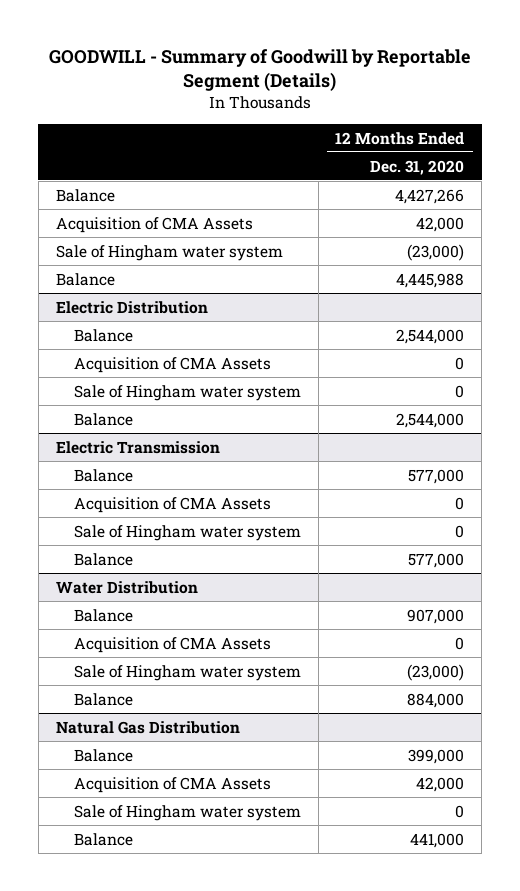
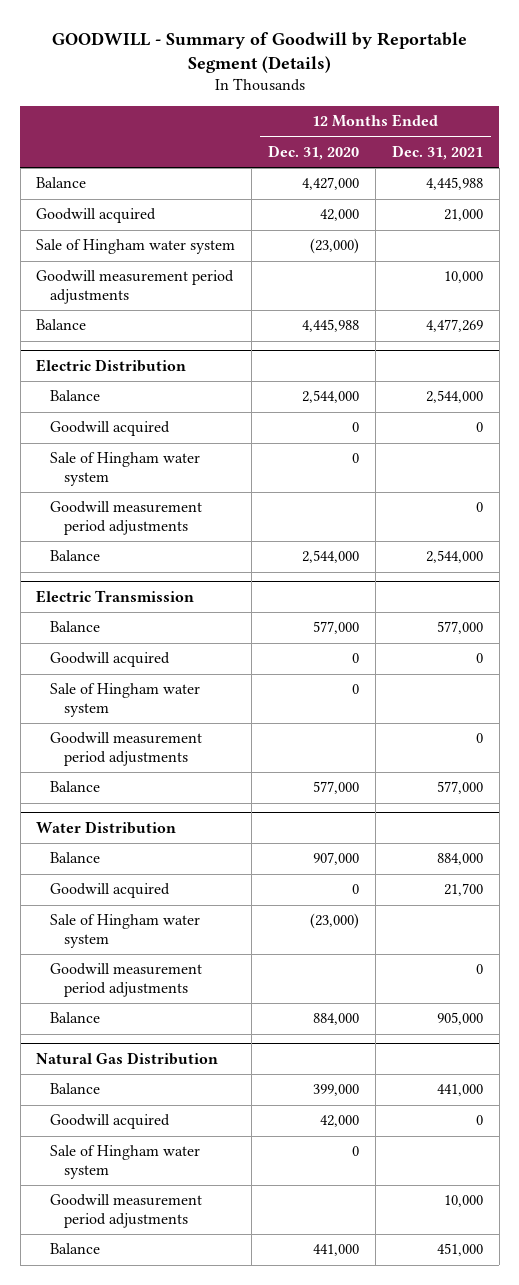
none -> [391,145,483,161] Dec. 31, 2021
[395,188,465,204] 4,427,266 -> [302,177,360,191] 4,427,000
[55,216,253,233] Acquisition of CMA Assets -> [36,208,157,224] Goodwill acquired
none -> [36,270,235,305] Goodwill measurement period adjustments
[74,356,272,373] Acquisition of CMA Assets -> [50,421,171,437] Goodwill acquired
none -> [50,501,203,536] Goodwill measurement period adjustments
[74,496,272,513] Acquisition of CMA Assets -> [50,652,171,668] Goodwill acquired
none -> [50,732,203,767] Goodwill measurement period adjustments
[74,636,272,653] Acquisition of CMA Assets -> [50,883,171,899] Goodwill acquired
none -> [50,963,203,998] Goodwill measurement period adjustments
[74,776,272,793] Acquisition of CMA Assets -> [50,1114,171,1130] Goodwill acquired
none -> [50,1194,203,1229] Goodwill measurement period adjustments

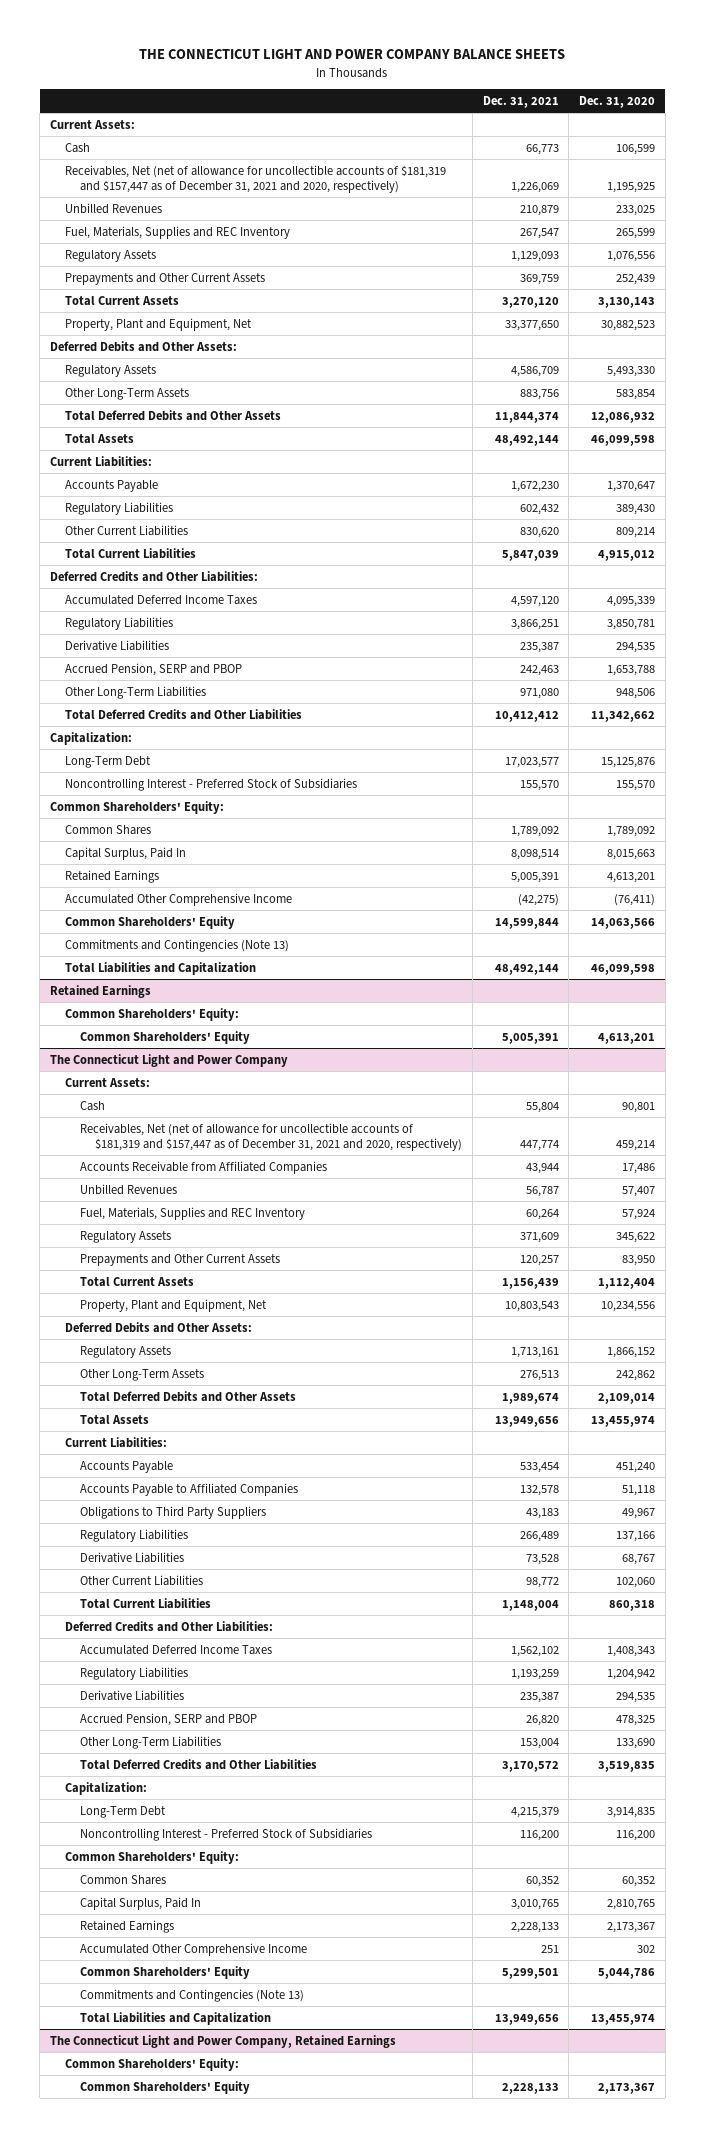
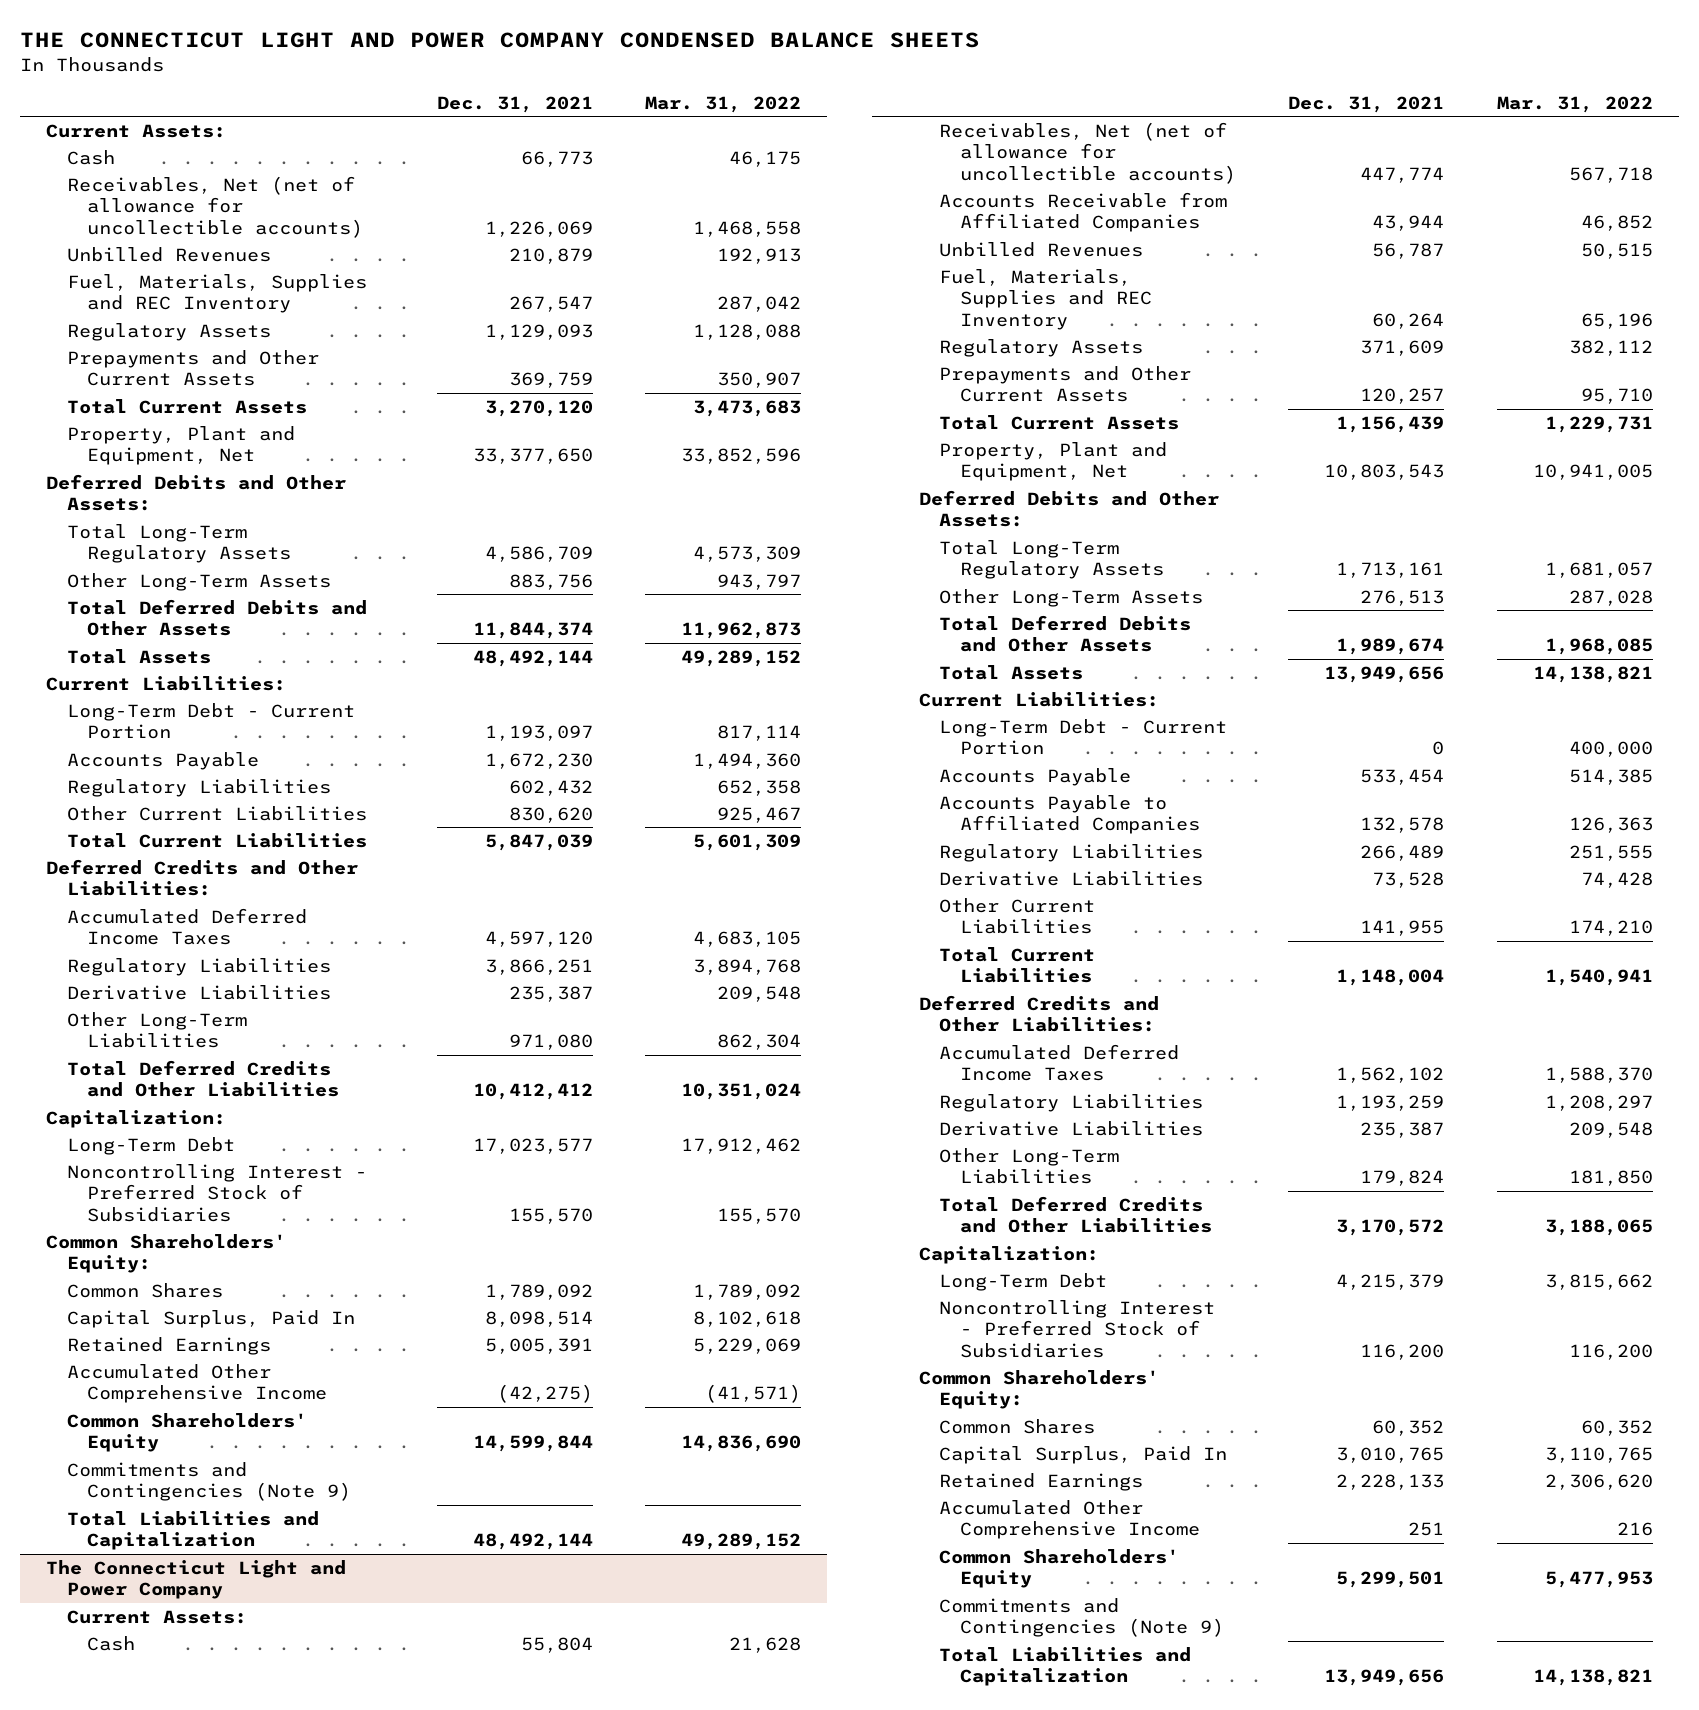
[139,49,566,60] THE CONNECTICUT LIGHT AND POWER COMPANY BALANCE SHEETS -> [19,32,980,49] THE CONNECTICUT LIGHT AND POWER COMPANY CONDENSED BALANCE SHEETS
[578,95,655,108] Dec. 31, 2020 -> none
none -> [645,95,802,113] Mar. 31, 2022
[64,164,446,193] Receivables, Net (net of allowance for uncollectible accounts of $181,319 and $157,447 as of December 31, 2021 and 2020, respectively) -> [66,175,364,238] Receivables, Net (net of allowance for uncollectible accounts)
[64,364,156,377] Regulatory Assets -> [66,523,292,564] Total Long-Term Regulatory Assets
none -> [66,702,355,740] Long-Term Debt - Current Portion
[64,662,242,676] Accrued Pension, SERP and PBOP -> none
[64,938,289,952] Commitments and Contingencies (Note 13) -> [66,1461,352,1502] Commitments and Contingencies (Note 9)
[49,984,151,998] Retained Earnings -> none
[64,1007,239,1021] Common Shareholders' Equity: -> none
[80,1030,251,1044] Common Shareholders' Equity -> none
[80,1122,463,1151] Receivables, Net (net of allowance for uncollectible accounts of $181,319 and $157,447 as of December 31, 2021 and 2020, respectively) -> [939,121,1236,184] Receivables, Net (net of allowance for uncollectible accounts)
[80,1345,172,1358] Regulatory Assets -> [939,539,1164,580] Total Long-Term Regulatory Assets
none -> [939,718,1228,756] Long-Term Debt - Current Portion
[80,1505,267,1519] Obligations to Third Party Suppliers -> none
[525,1576,559,1588] 98,772 -> [1360,920,1445,937] 141,955
[80,1712,258,1726] Accrued Pension, SERP and PBOP -> none
[519,1737,559,1749] 153,004 -> [1360,1170,1445,1187] 179,824
[80,1988,305,2002] Commitments and Contingencies (Note 13) -> [939,1597,1224,1638] Commitments and Contingencies (Note 9)
[49,2034,396,2048] The Connecticut Light and Power Company, Retained Earnings -> none
[64,2057,239,2071] Common Shareholders' Equity: -> none
[80,2080,251,2094] Common Shareholders' Equity -> none

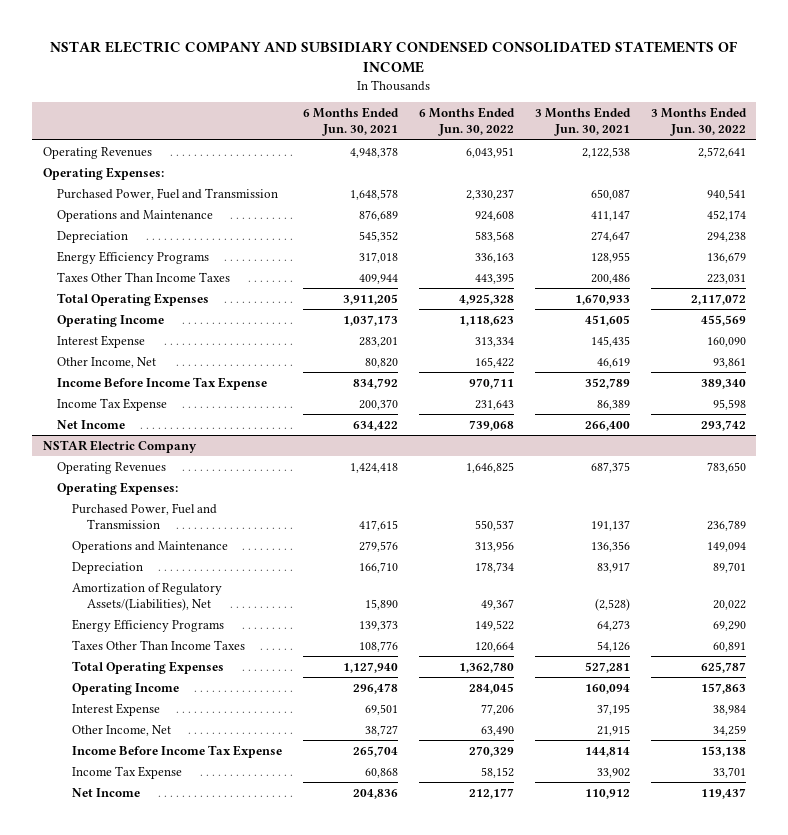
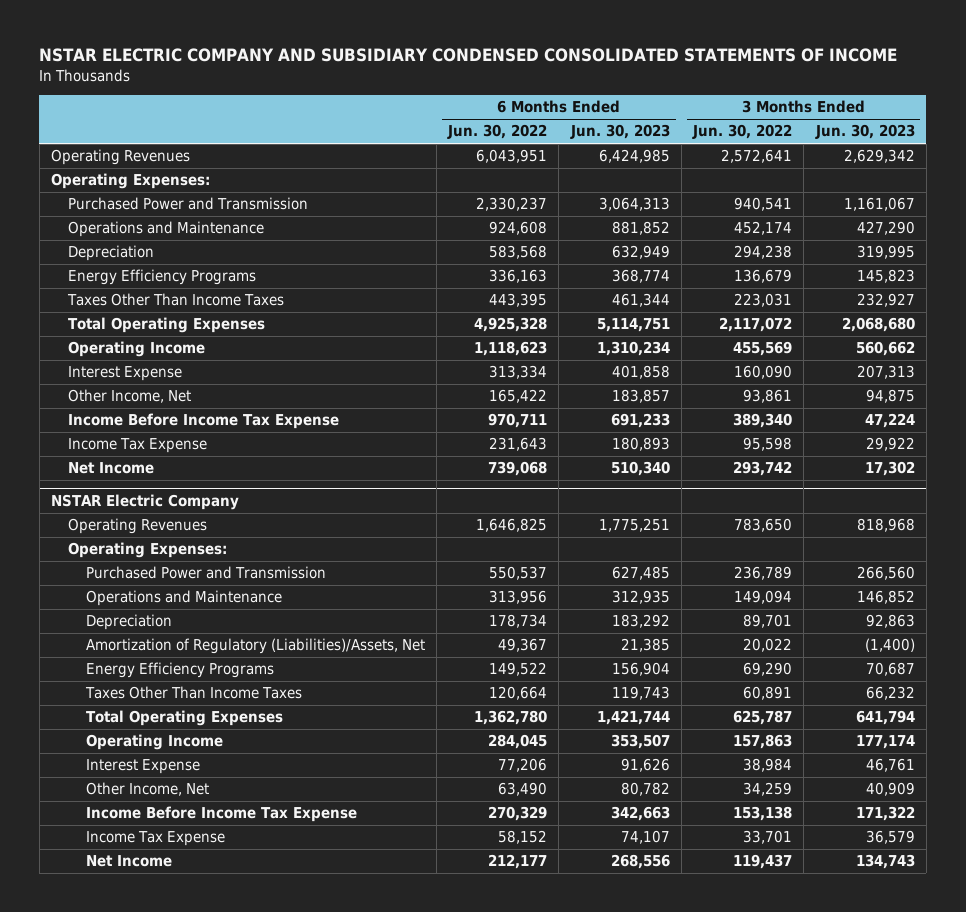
[303,107,400,137] 6 Months Ended Jun. 30, 2021 -> none
[534,107,631,137] 3 Months Ended Jun. 30, 2021 -> none
none -> [569,124,670,140] Jun. 30, 2023
none -> [814,124,915,140] Jun. 30, 2023
[57,187,279,200] Purchased Power, Fuel and Transmission -> [68,197,309,211] Purchased Power and Transmission
[72,502,218,529] Purchased Power, Fuel and Transmission -> [85,566,326,580] Purchased Power and Transmission
[72,582,223,611] Amortization of Regulatory Assets/(Liabilities), Net -> [85,638,425,655] Amortization of Regulatory (Liabilities)/Assets, Net

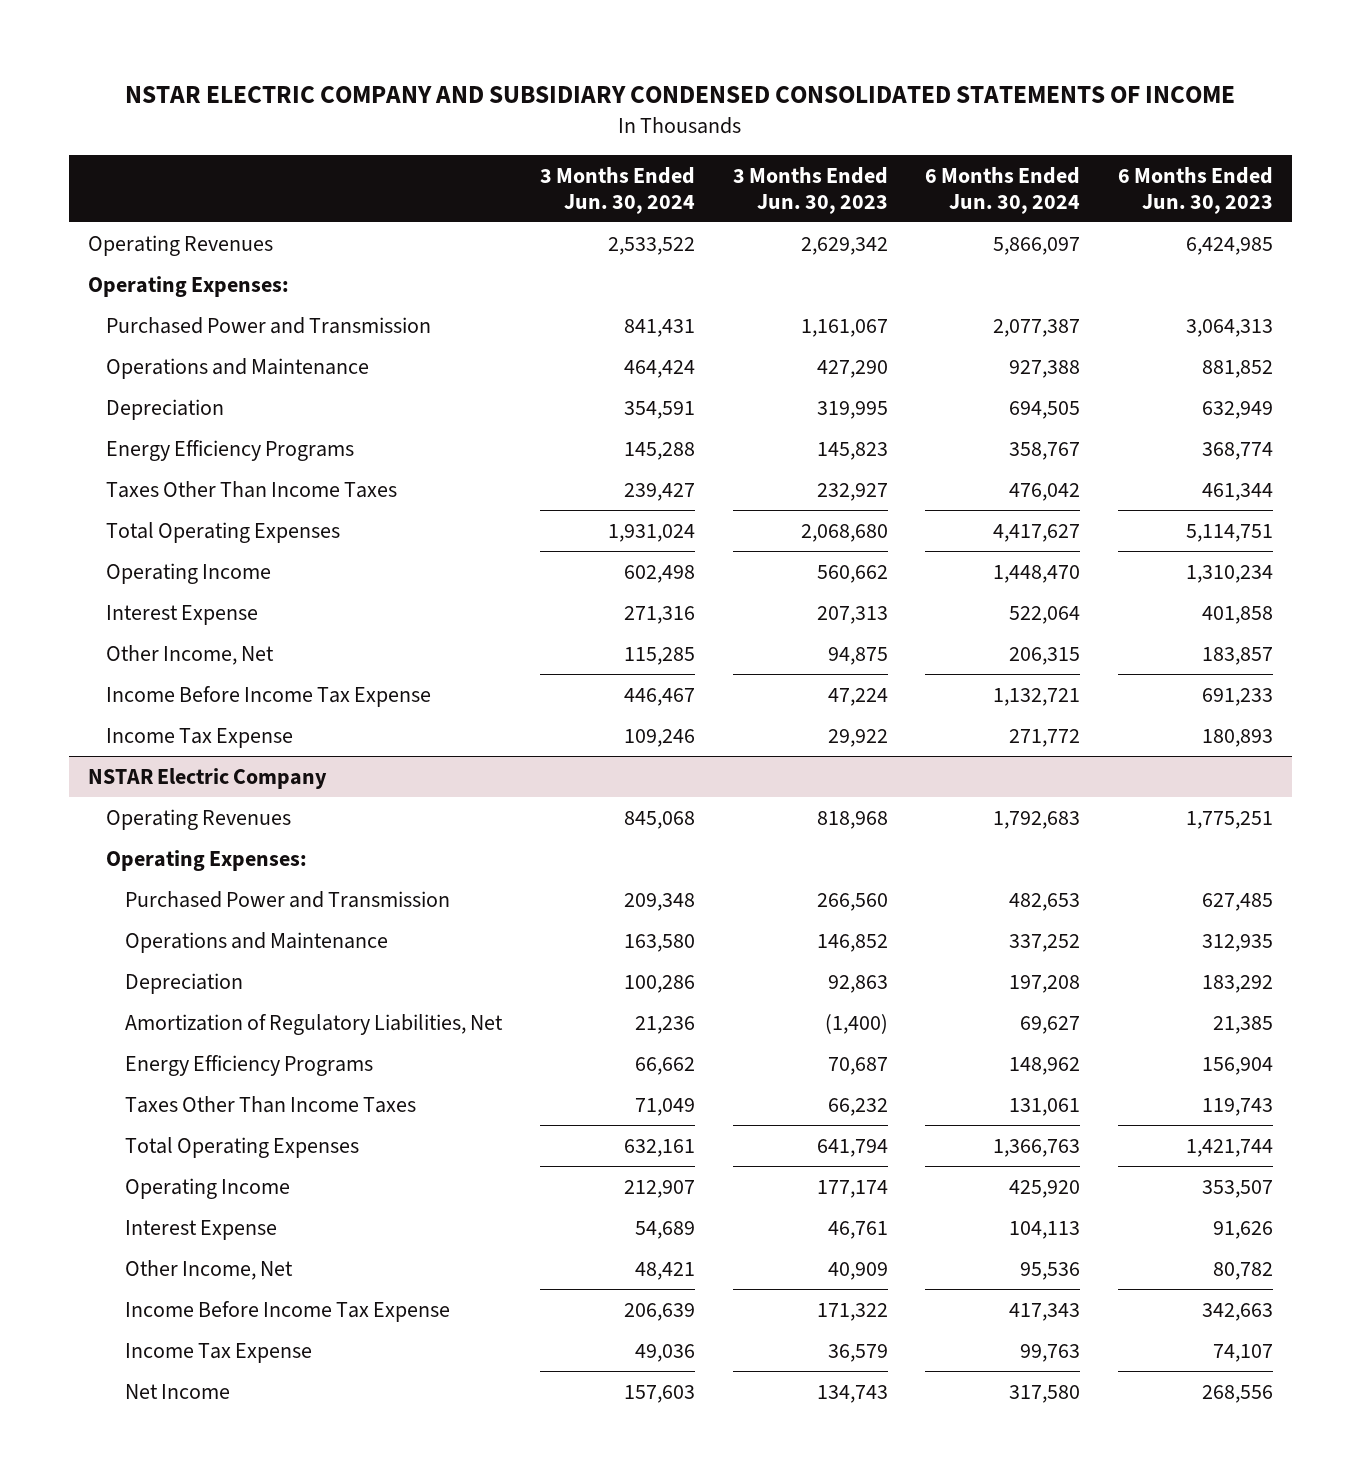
[447,124,548,140] Jun. 30, 2022 -> none
[692,124,793,140] Jun. 30, 2022 -> none
none -> [539,166,695,214] 3 Months Ended Jun. 30, 2024
none -> [925,166,1081,214] 6 Months Ended Jun. 30, 2024
[68,462,155,475] Net Income -> none
[85,638,425,655] Amortization of Regulatory (Liabilities)/Assets, Net -> [125,1013,504,1035] Amortization of Regulatory Liabilities, Net

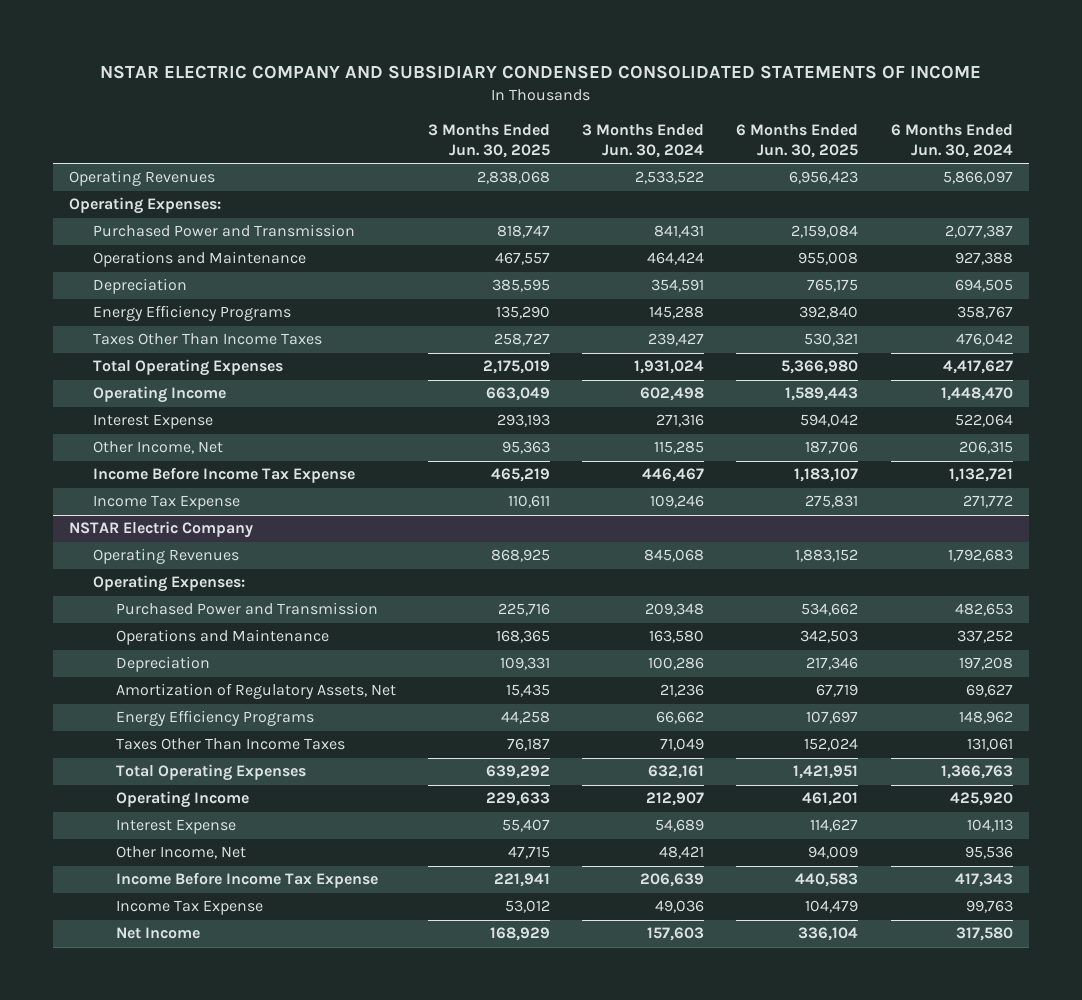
[732,166,888,214] 3 Months Ended Jun. 30, 2023 -> none
[1117,166,1273,214] 6 Months Ended Jun. 30, 2023 -> none
none -> [428,123,551,158] 3 Months Ended Jun. 30, 2025
none -> [736,123,859,158] 6 Months Ended Jun. 30, 2025
[125,1013,504,1035] Amortization of Regulatory Liabilities, Net -> [115,683,396,700] Amortization of Regulatory Assets, Net

